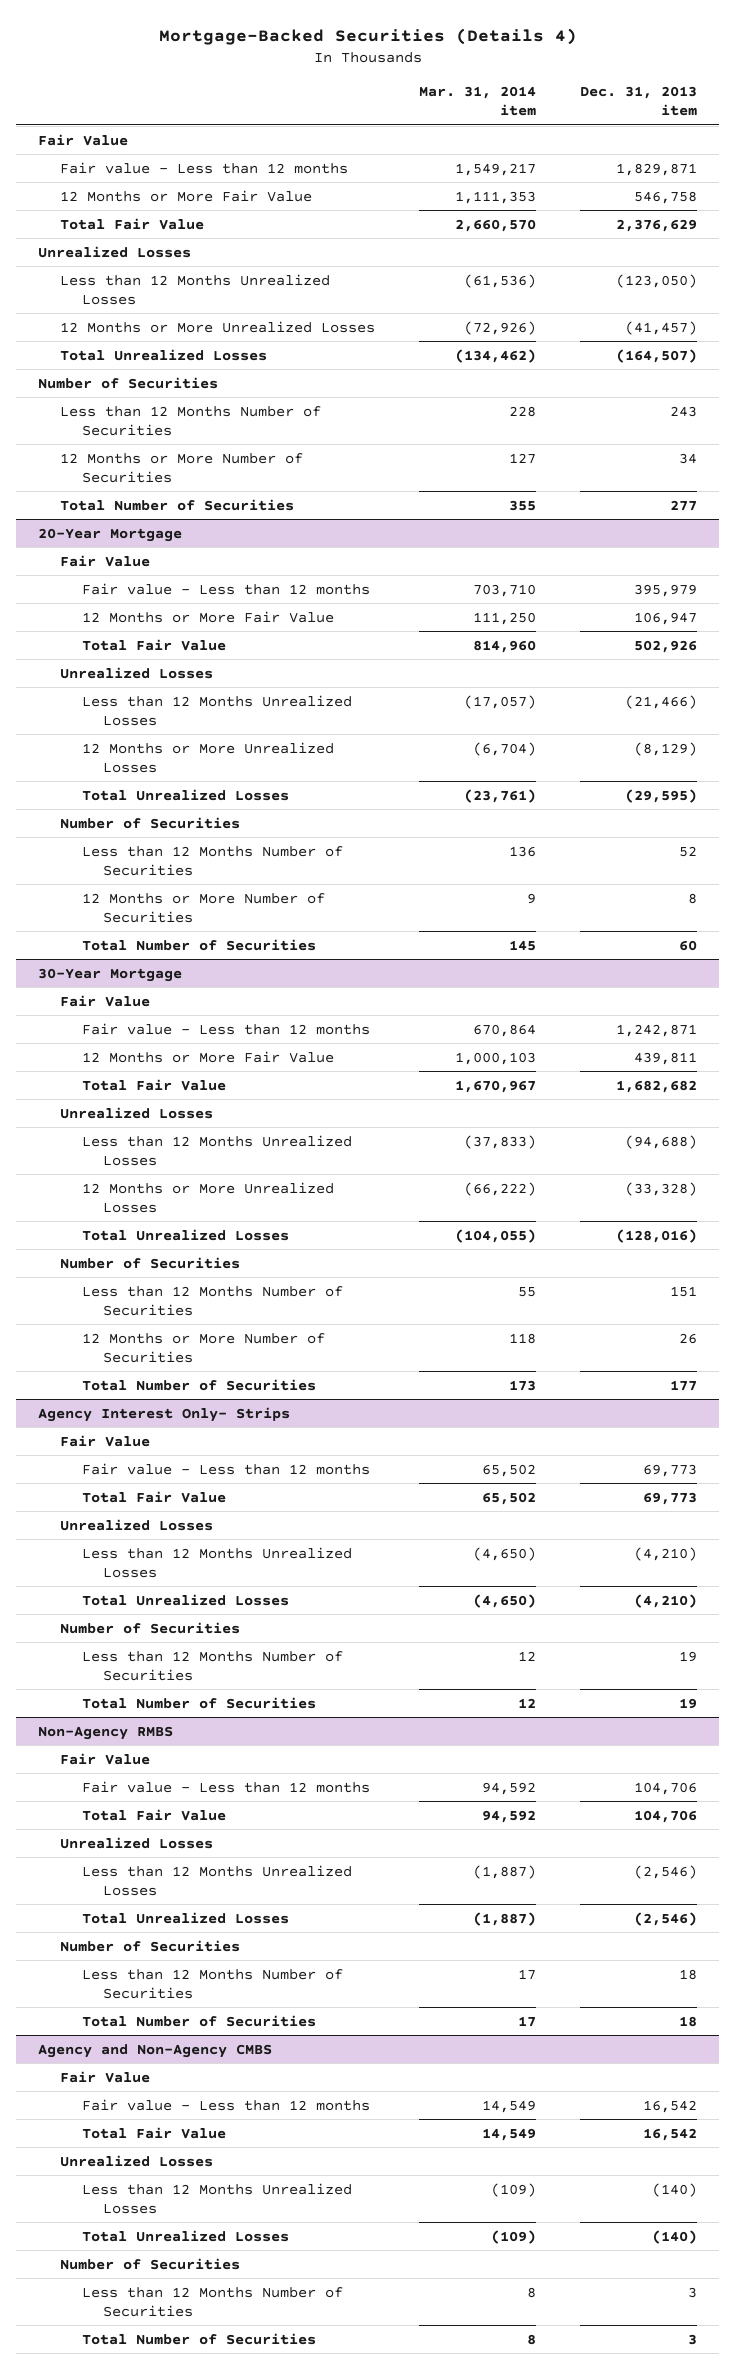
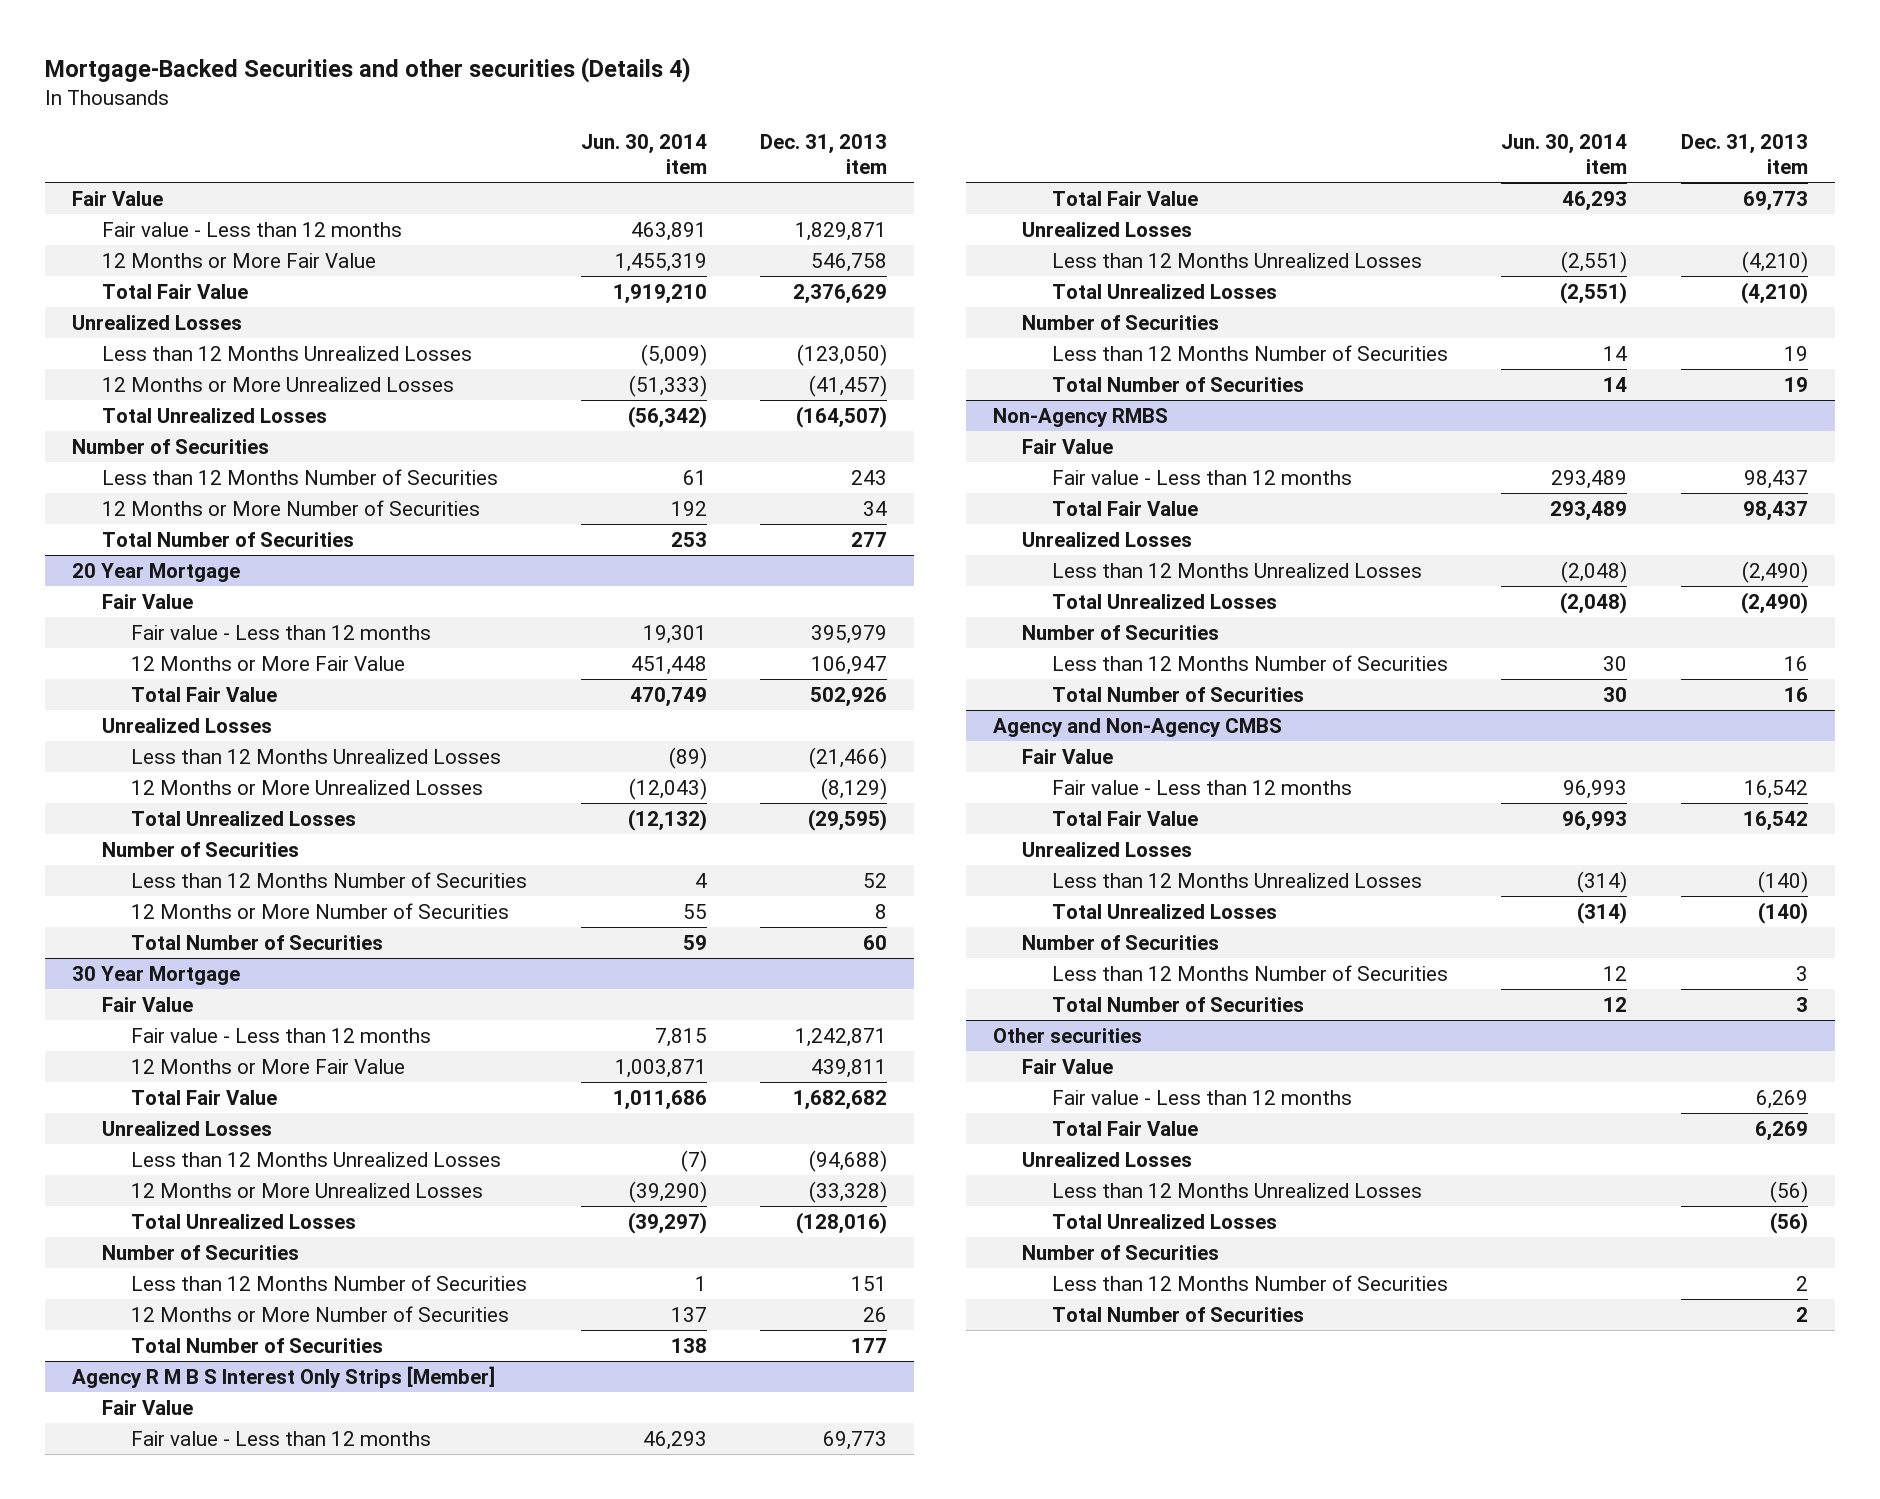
[158,27,577,45] Mortgage-Backed Securities (Details 4) -> [45,57,692,84] Mortgage-Backed Securities and other securities (Details 4)
[418,86,536,117] Mar. 31, 2014 item -> none
none -> [580,133,707,174] Jun. 30, 2014 item
[38,527,183,542] 20-Year Mortgage -> [72,562,241,582] 20 Year Mortgage
[38,967,183,982] 30-Year Mortgage -> [72,965,241,985] 30 Year Mortgage
[38,1406,291,1422] Agency Interest Only- Strips -> none
none -> [72,1365,496,1388] Agency R M B S Interest Only Strips [Member]
[633,1781,697,1795] 104,706 -> [1743,469,1808,489] 98,437
[633,1809,697,1823] 104,706 -> [1742,500,1808,521] 98,437
[633,1864,697,1879] (2,546) -> [1741,560,1808,583] (2,490)
[633,1911,697,1926] (2,546) -> [1740,591,1808,614] (2,490)
[678,1968,697,1980] 18 -> [1783,655,1808,671] 16
[678,2015,697,2027] 18 -> [1783,686,1808,702] 16
none -> [992,1027,1142,1043] Other securities
none -> [1022,1058,1114,1074] Fair Value
none -> [1051,1089,1352,1105] Fair value - Less than 12 months
none -> [1051,1120,1198,1136] Total Fair Value
none -> [1022,1151,1193,1167] Unrealized Losses
none -> [1051,1182,1422,1198] Less than 12 Months Unrealized Losses
none -> [1051,1213,1277,1229] Total Unrealized Losses
none -> [1022,1244,1220,1260] Number of Securities
none -> [1051,1274,1448,1291] Less than 12 Months Number of Securities
none -> [1051,1306,1304,1322] Total Number of Securities

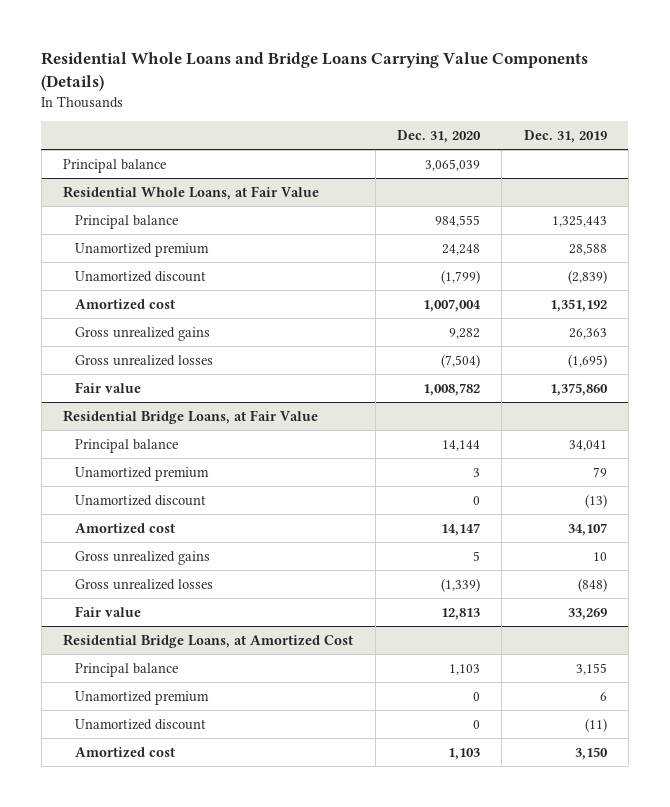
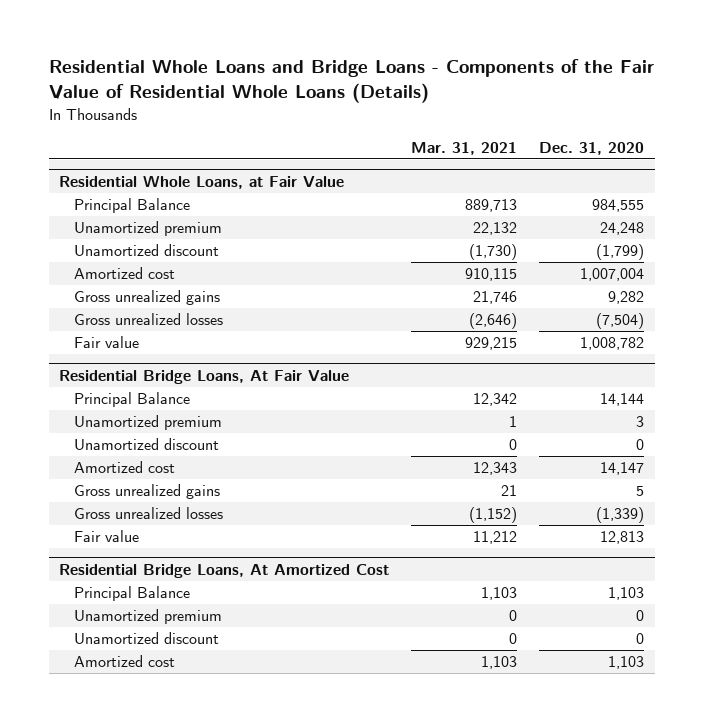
[41,52,589,91] Residential Whole Loans and Bridge Loans Carrying Value Components (Details) -> [48,59,654,104] Residential Whole Loans and Bridge Loans - Components of the Fair Value of Residential Whole Loans (Details)
[523,129,607,143] Dec. 31, 2019 -> none
none -> [411,141,518,155] Mar. 31, 2021
[63,158,167,173] Principal balance -> none
[74,214,178,229] Principal balance -> [73,198,190,214] Principal Balance
[63,409,319,424] Residential Bridge Loans, at Fair Value -> [59,369,350,384] Residential Bridge Loans, At Fair Value
[74,438,178,453] Principal balance -> [73,392,190,408] Principal Balance
[63,633,354,648] Residential Bridge Loans, at Amortized Cost -> [59,563,390,578] Residential Bridge Loans, At Amortized Cost
[74,662,178,677] Principal balance -> [73,586,190,602] Principal Balance

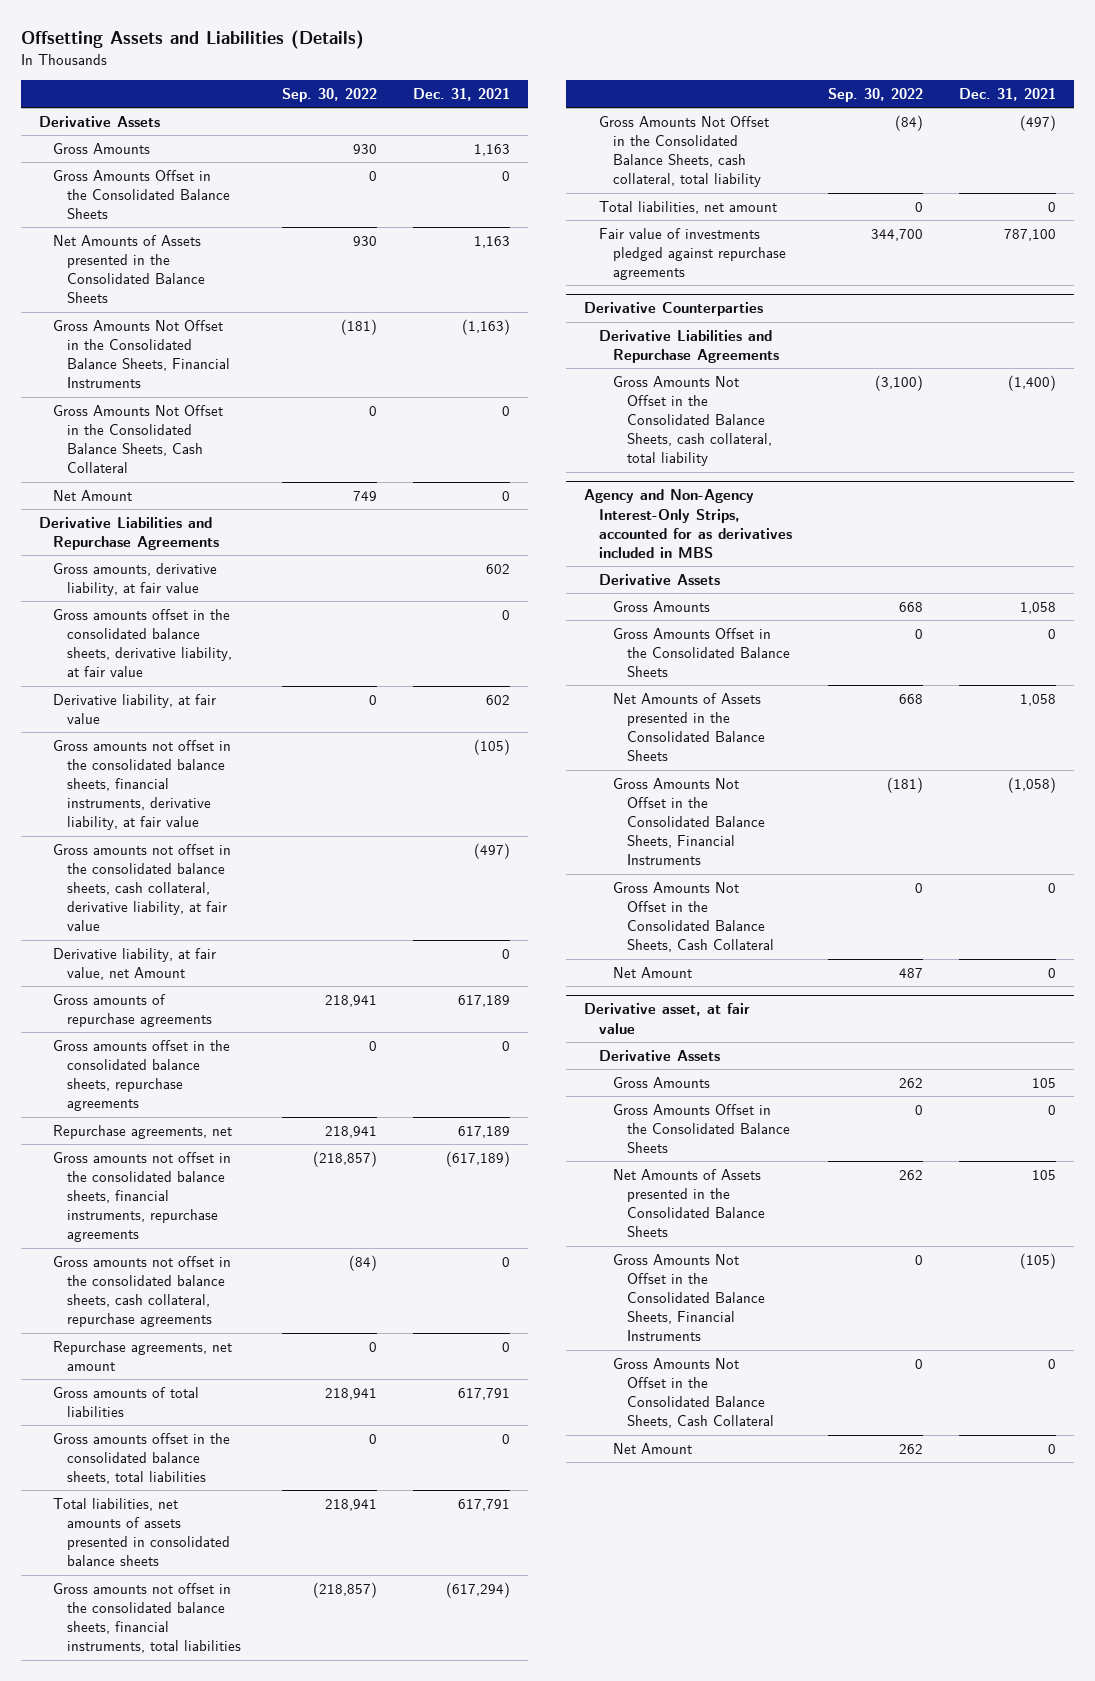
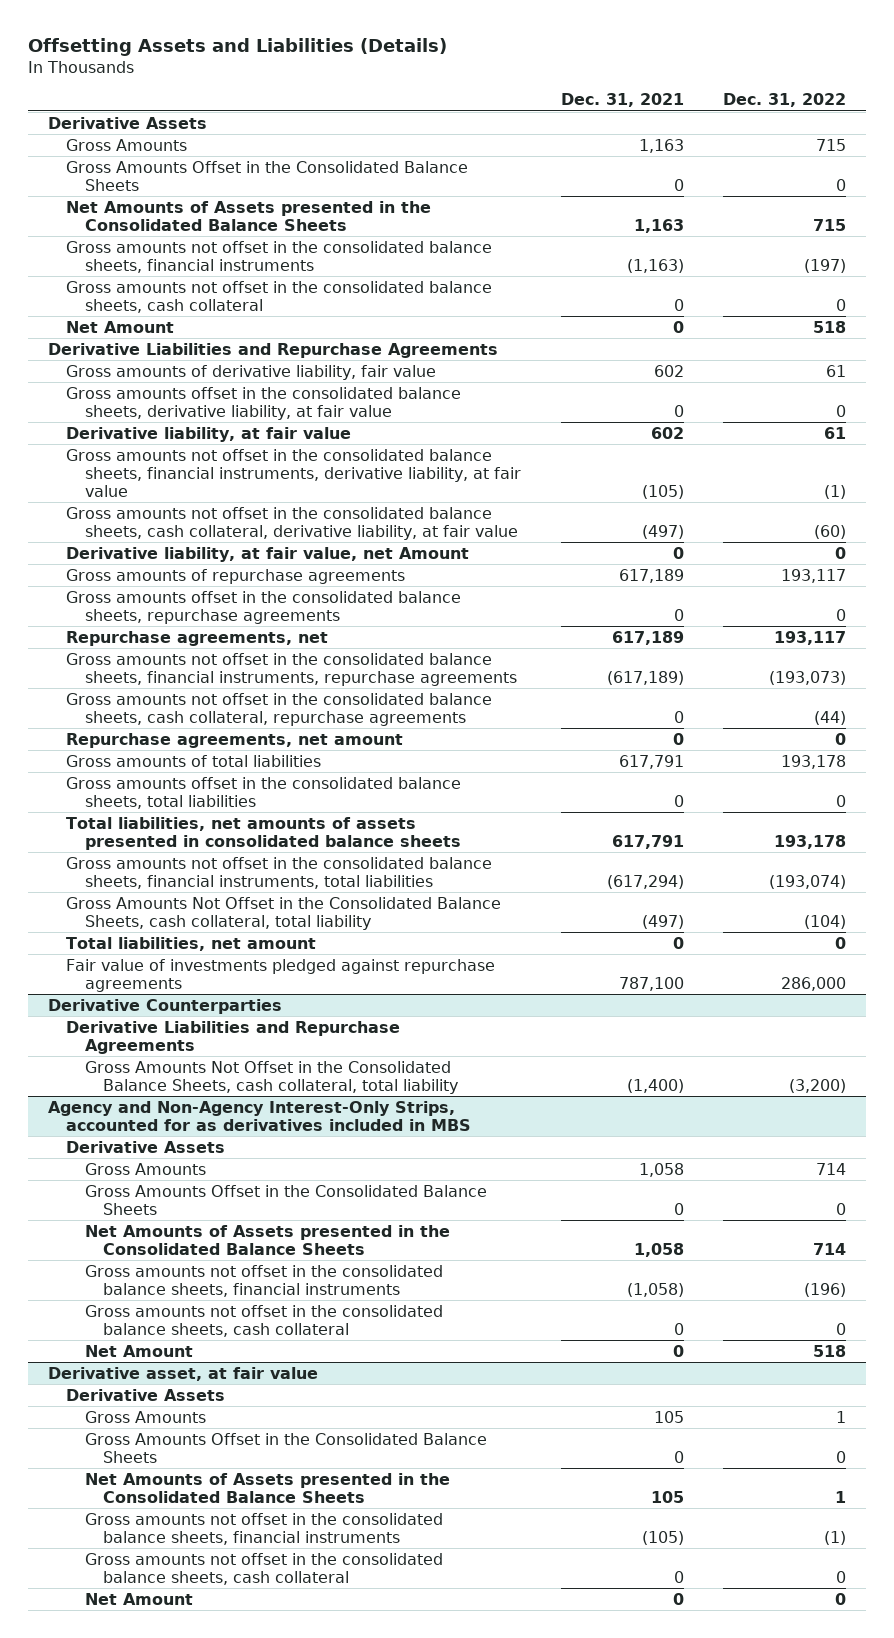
[282,87,378,102] Sep. 30, 2022 -> none
none -> [723,93,847,108] Dec. 31, 2022
[52,319,230,389] Gross Amounts Not Offset in the Consolidated Balance Sheets, Financial Instruments -> [66,240,493,273] Gross amounts not offset in the consolidated balance sheets, financial instruments
[52,404,223,474] Gross Amounts Not Offset in the Consolidated Balance Sheets, Cash Collateral -> [66,280,493,313] Gross amounts not offset in the consolidated balance sheets, cash collateral
[52,562,217,597] Gross amounts, derivative liability, at fair value -> [66,364,437,380] Gross amounts of derivative liability, fair value
[612,777,765,866] Gross Amounts Not Offset in the Consolidated Balance Sheets, Financial Instruments -> [84,1264,443,1297] Gross amounts not offset in the consolidated balance sheets, financial instruments
[612,881,774,953] Gross Amounts Not Offset in the Consolidated Balance Sheets, Cash Collateral -> [84,1304,443,1337] Gross amounts not offset in the consolidated balance sheets, cash collateral
[612,1253,765,1342] Gross Amounts Not Offset in the Consolidated Balance Sheets, Financial Instruments -> [84,1512,443,1545] Gross amounts not offset in the consolidated balance sheets, financial instruments
[612,1357,774,1429] Gross Amounts Not Offset in the Consolidated Balance Sheets, Cash Collateral -> [84,1552,443,1585] Gross amounts not offset in the consolidated balance sheets, cash collateral

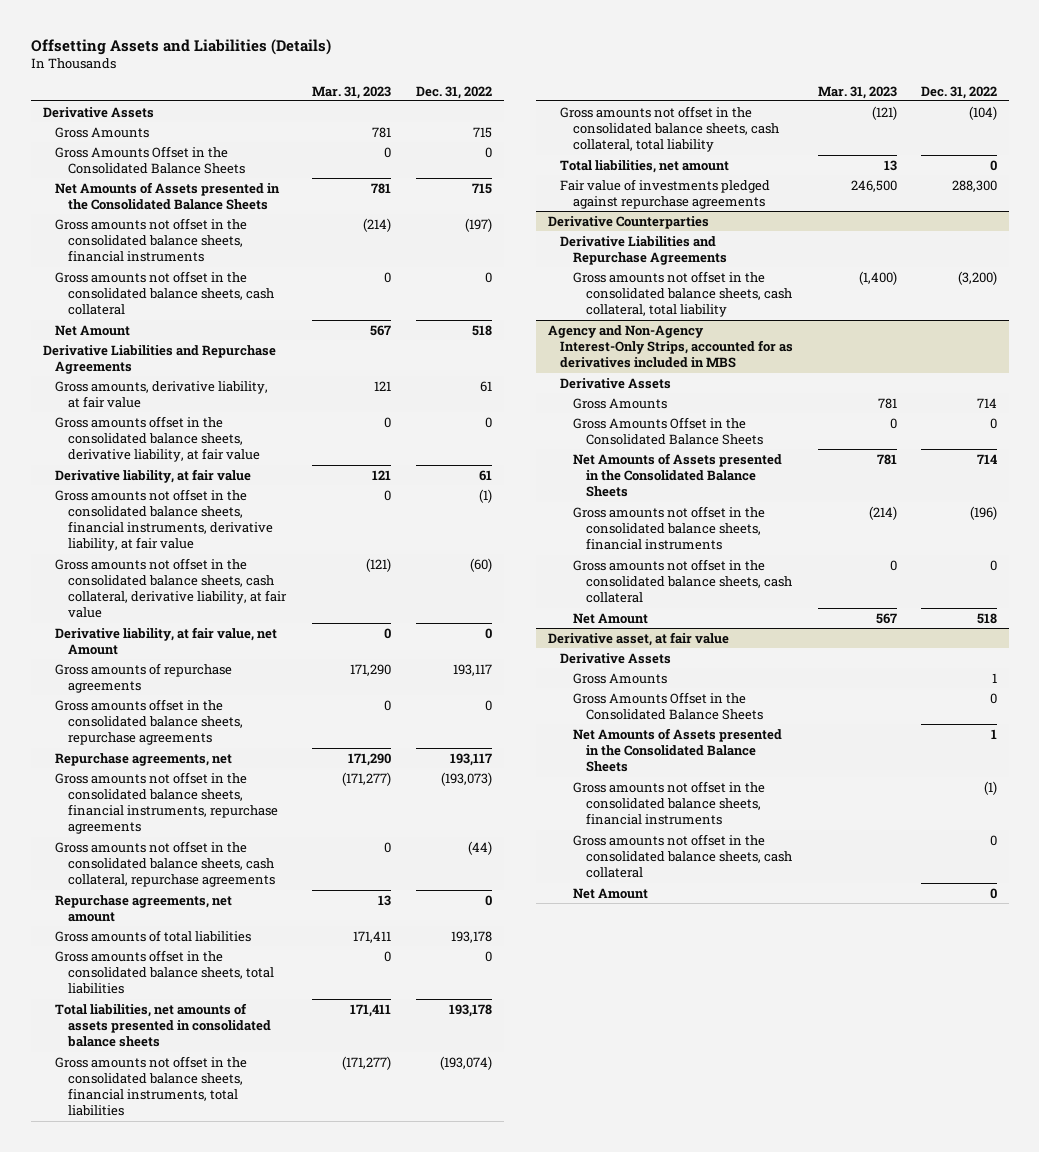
[560,93,684,108] Dec. 31, 2021 -> none
none -> [312,85,392,99] Mar. 31, 2023
[66,364,437,380] Gross amounts of derivative liability, fair value -> [55,380,269,408] Gross amounts, derivative liability, at fair value
[66,896,502,930] Gross Amounts Not Offset in the Consolidated Balance Sheets, cash collateral, total liability -> [560,105,779,153] Gross amounts not offset in the consolidated balance sheets, cash collateral, total liability
[781,976,847,991] 286,000 -> [951,179,997,192] 288,300
[84,1060,459,1094] Gross Amounts Not Offset in the Consolidated Balance Sheets, cash collateral, total liability -> [572,270,792,318] Gross amounts not offset in the consolidated balance sheets, cash collateral, total liability

